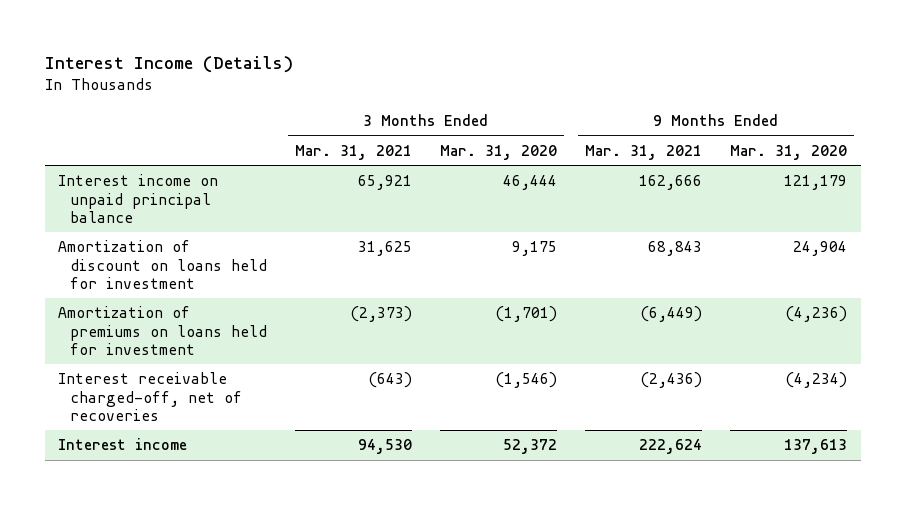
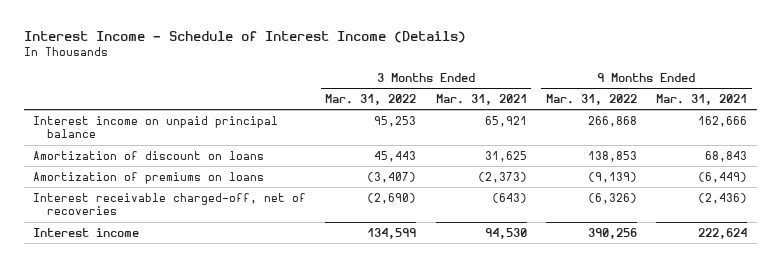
[44,55,293,73] Interest Income (Details) -> [23,30,466,43] Interest Income - Schedule of Interest Income (Details)
[439,144,557,160] Mar. 31, 2020 -> none
[729,144,847,160] Mar. 31, 2020 -> none
none -> [325,93,417,105] Mar. 31, 2022
none -> [545,93,637,105] Mar. 31, 2022
[58,240,268,290] Amortization of discount on loans held for investment -> [33,150,265,160] Amortization of discount on loans
[58,306,268,356] Amortization of premiums on loans held for investment -> [33,171,265,184] Amortization of premiums on loans

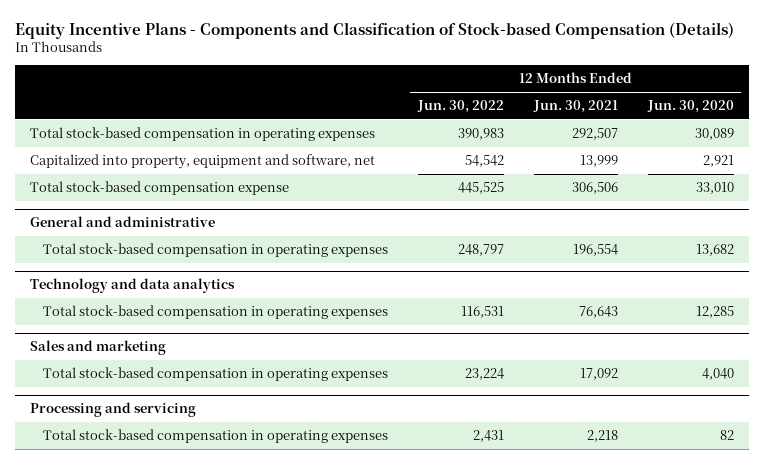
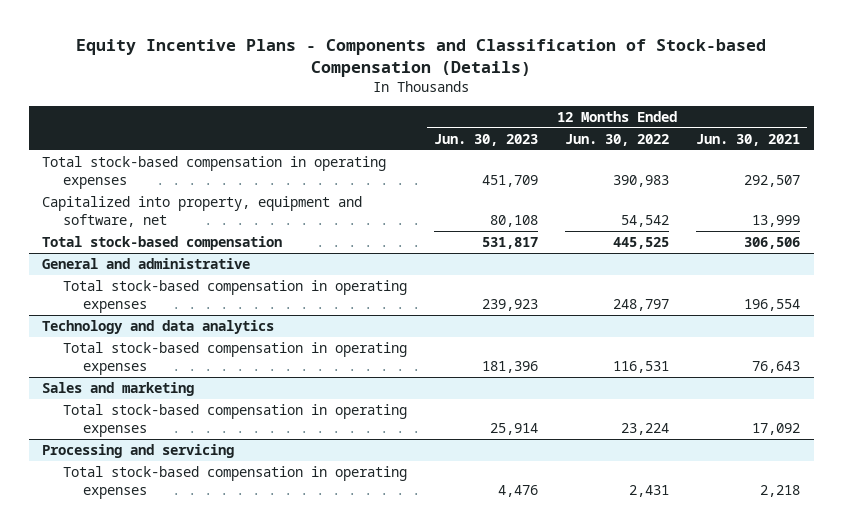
[646,100,734,114] Jun. 30, 2020 -> none
none -> [433,133,538,146] Jun. 30, 2023
[29,181,289,196] Total stock-based compensation expense -> [42,236,283,251] Total stock-based compensation

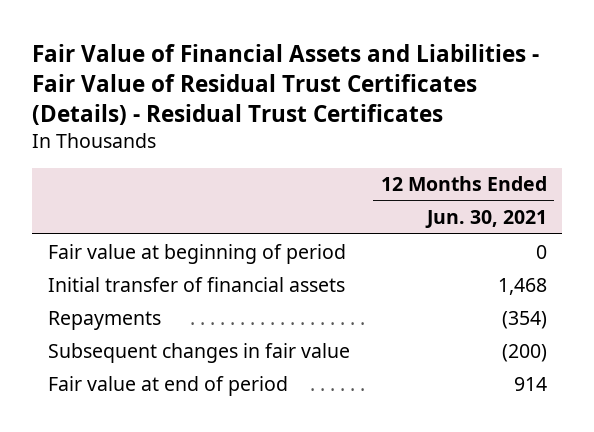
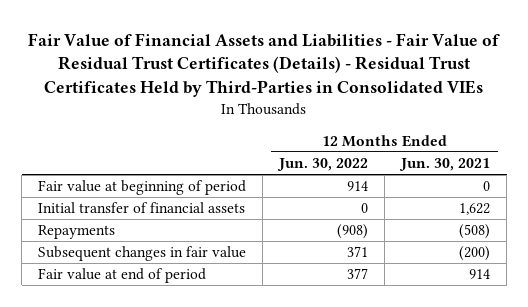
[31,44,539,126] Fair Value of Financial Assets and Liabilities - Fair Value of Residual Trust Certificates (Details) - Residual Trust Certificates -> [28,32,501,98] Fair Value of Financial Assets and Liabilities - Fair Value of Residual Trust Certificates (Details) - Residual Trust Certificates Held by Third-Parties in Consolidated VIEs
none -> [277,158,369,172] Jun. 30, 2022
[497,277,547,295] 1,468 -> [459,203,491,216] 1,622
[501,310,547,329] (354) -> [459,224,491,240] (508)

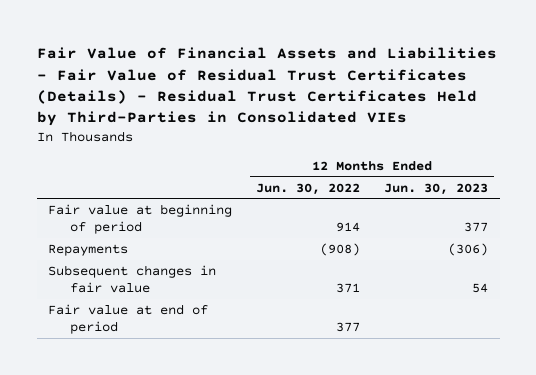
[399,158,491,172] Jun. 30, 2021 -> none
none -> [383,182,488,195] Jun. 30, 2023
[38,202,246,214] Initial transfer of financial assets -> none

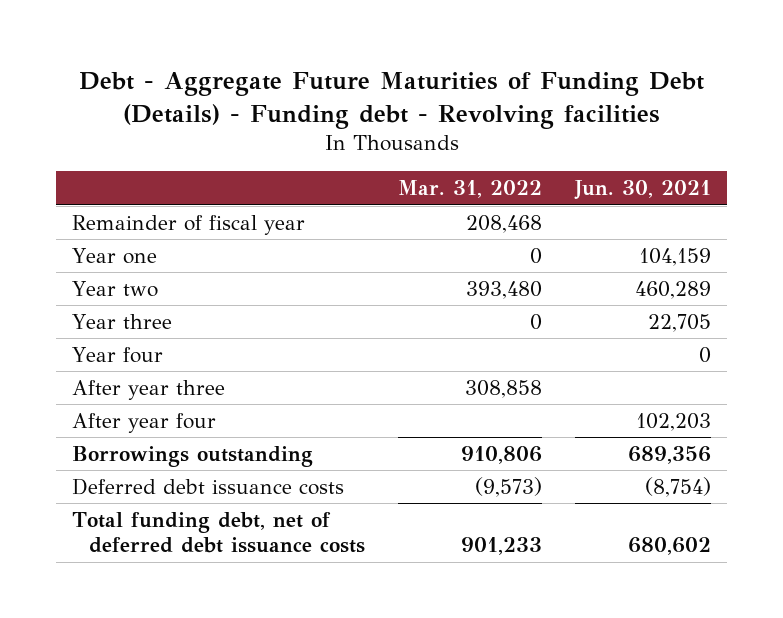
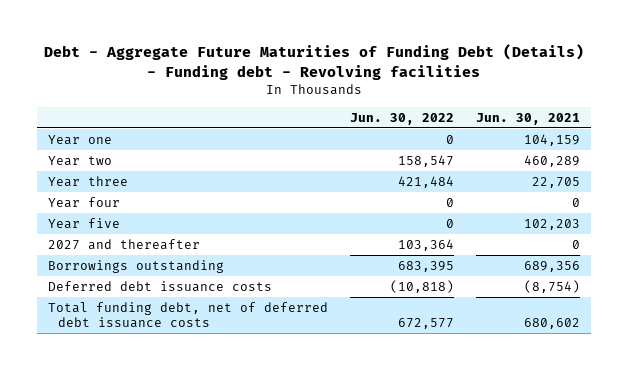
[398,180,543,199] Mar. 31, 2022 -> none
none -> [350,112,455,125] Jun. 30, 2022
[72,215,306,236] Remainder of fiscal year -> none
[72,380,226,401] After year three -> none
[72,413,217,434] After year four -> [48,218,121,230] Year five
none -> [48,239,201,251] 2027 and thereafter

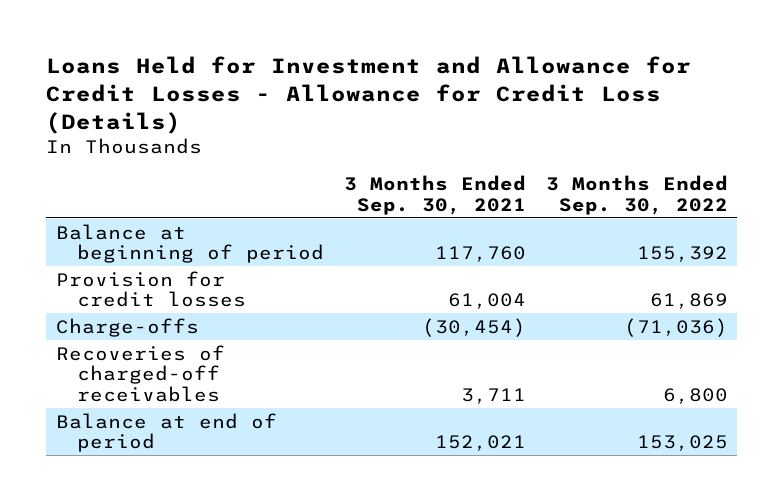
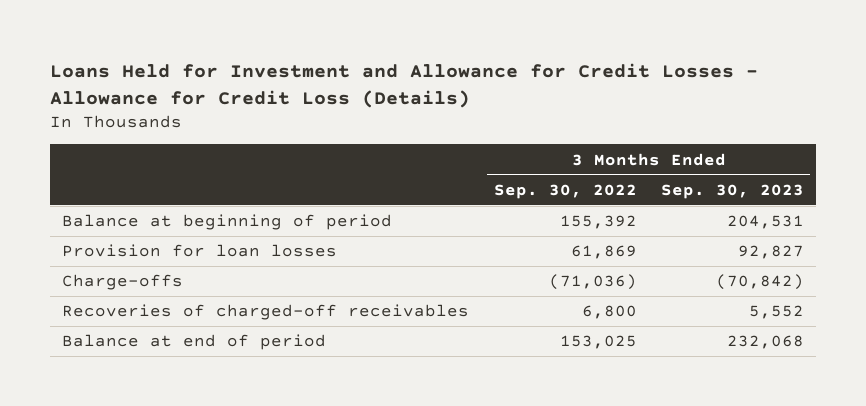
[344,175,527,215] 3 Months Ended Sep. 30, 2021 -> none
none -> [660,183,804,199] Sep. 30, 2023
[55,270,247,308] Provision for credit losses -> [62,244,338,258] Provision for loan losses

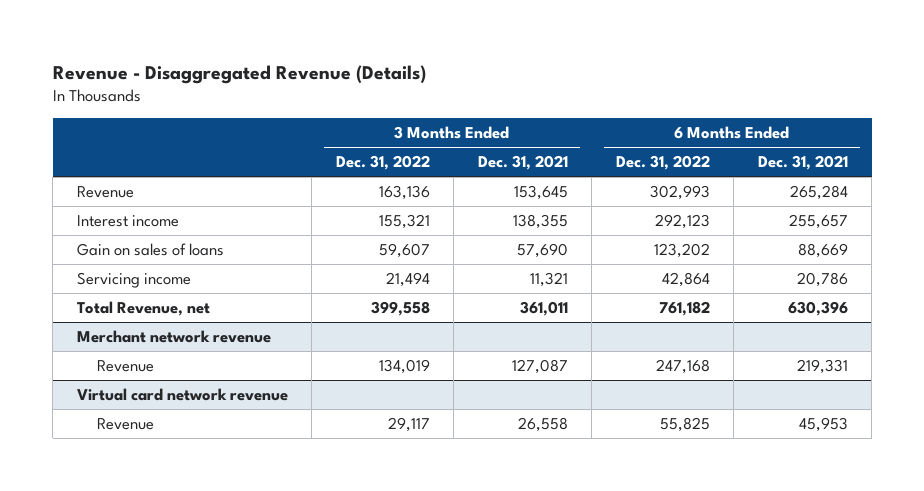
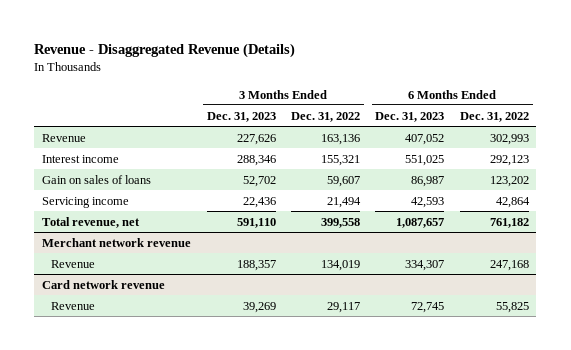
[477,155,568,171] Dec. 31, 2021 -> none
[757,155,848,171] Dec. 31, 2021 -> none
none -> [206,111,276,122] Dec. 31, 2023
none -> [375,111,445,122] Dec. 31, 2023
[76,301,210,317] Total Revenue, net -> [42,216,141,228] Total revenue, net
[76,388,288,402] Virtual card network revenue -> [42,279,166,289] Card network revenue

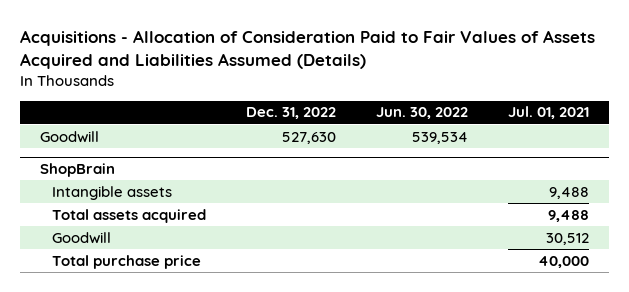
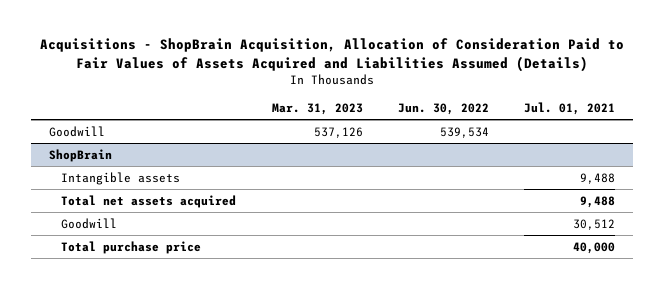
[20,29,596,69] Acquisitions - Allocation of Consideration Paid to Fair Values of Assets Acquired and Liabilities Assumed (Details) -> [39,38,624,72] Acquisitions - ShopBrain Acquisition, Allocation of Consideration Paid to Fair Values of Assets Acquired and Liabilities Assumed (Details)
[245,107,336,120] Dec. 31, 2022 -> none
none -> [271,102,363,115] Mar. 31, 2023
[51,208,206,223] Total assets acquired -> [61,194,237,208] Total net assets acquired

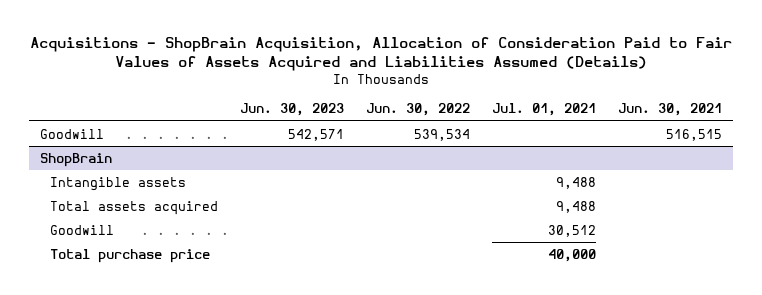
[271,102,363,115] Mar. 31, 2023 -> none
none -> [239,103,344,117] Jun. 30, 2023
none -> [618,103,723,117] Jun. 30, 2021
[61,194,237,208] Total net assets acquired -> [49,200,218,215] Total assets acquired

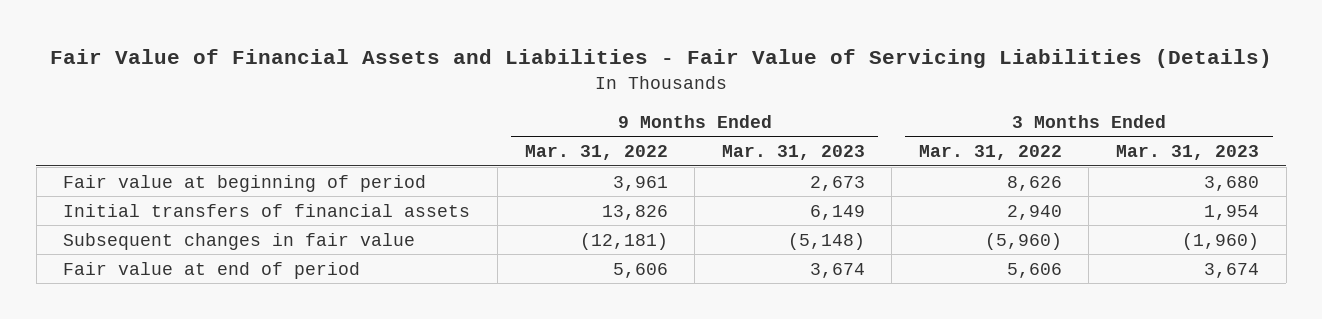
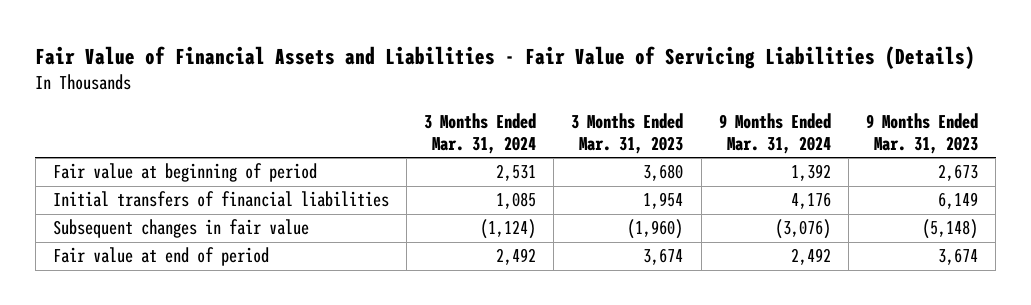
[524,145,668,161] Mar. 31, 2022 -> none
[918,145,1062,161] Mar. 31, 2022 -> none
none -> [424,112,537,154] 3 Months Ended Mar. 31, 2024
none -> [718,112,831,154] 9 Months Ended Mar. 31, 2024
[63,203,471,217] Initial transfers of financial assets -> [52,191,389,208] Initial transfers of financial liabilities

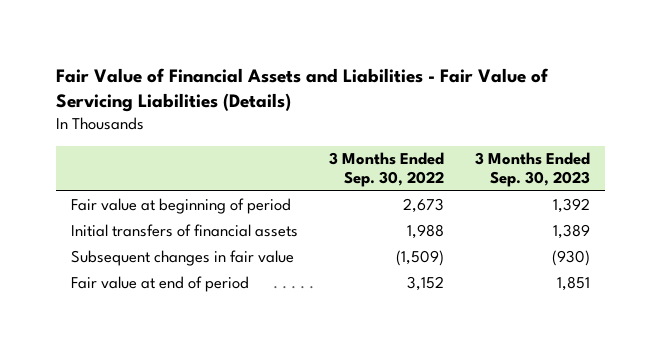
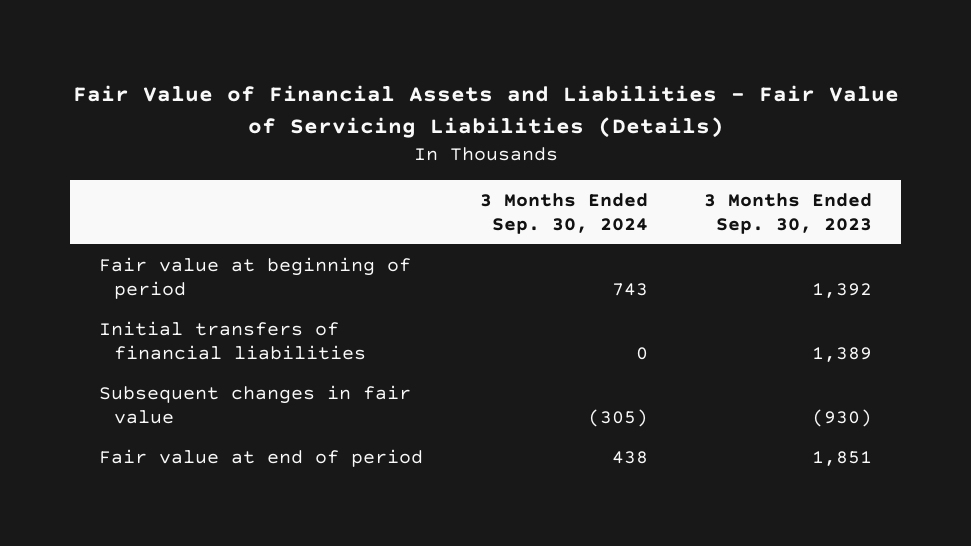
[328,152,444,188] 3 Months Ended Sep. 30, 2022 -> none
none -> [479,192,648,234] 3 Months Ended Sep. 30, 2024
[71,224,299,238] Initial transfers of financial assets -> [98,320,366,360] Initial transfers of financial liabilities

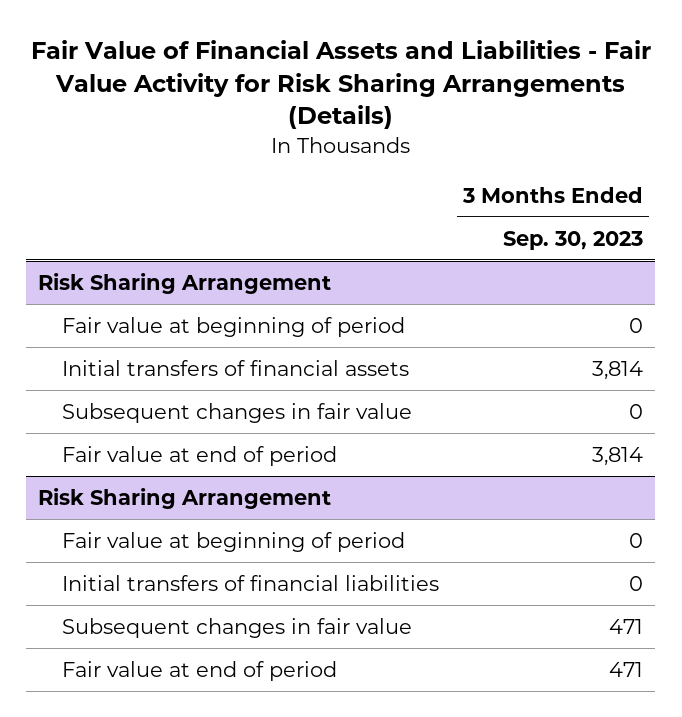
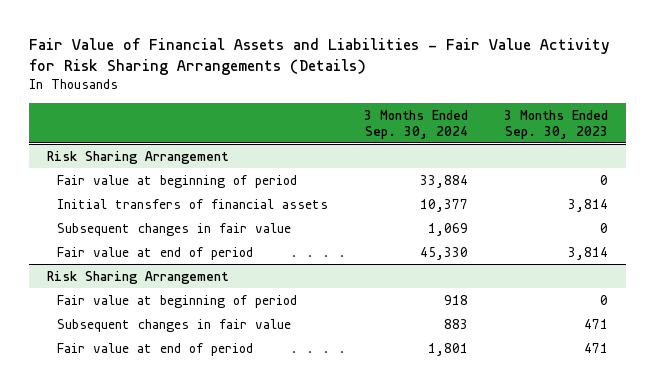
none -> [363,109,468,139] 3 Months Ended Sep. 30, 2024
[62,574,440,591] Initial transfers of financial liabilities -> none

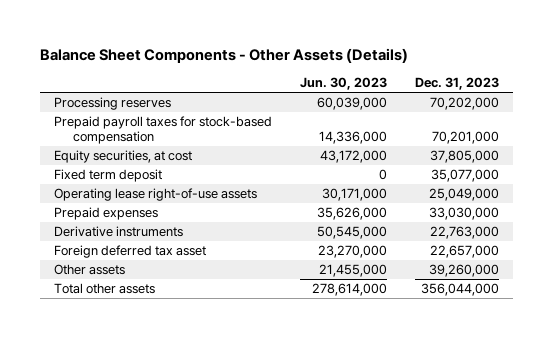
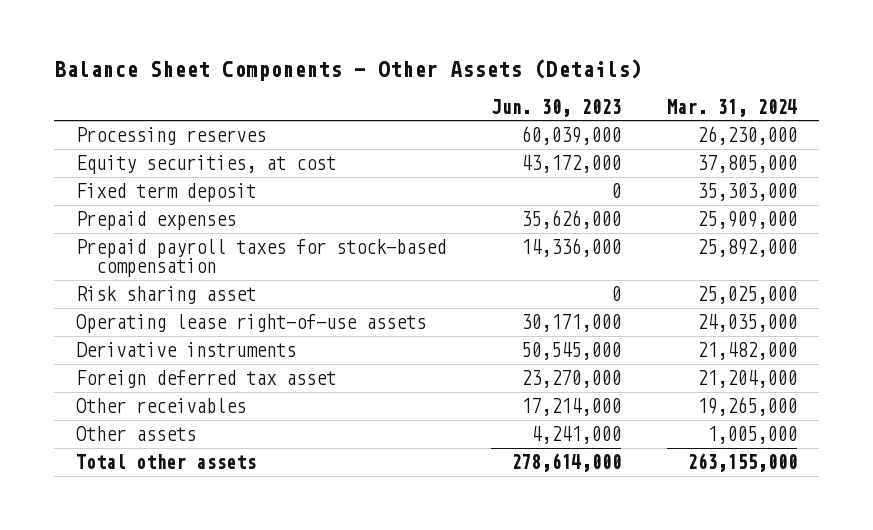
[414,77,499,91] Dec. 31, 2023 -> none
none -> [666,98,797,117] Mar. 31, 2024
[54,116,273,145] Prepaid payroll taxes for stock-based compensation -> [76,238,447,278] Prepaid payroll taxes for stock-based compensation
none -> [76,285,257,304] Risk sharing asset
[54,188,258,202] Operating lease right-of-use assets -> [76,313,427,333] Operating lease right-of-use assets
none -> [76,397,247,413] Other receivables
[319,264,388,278] 21,455,000 -> [531,425,622,444] 4,241,000

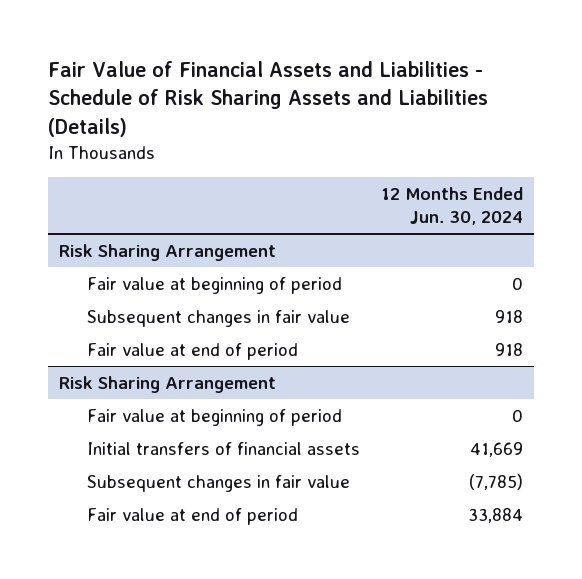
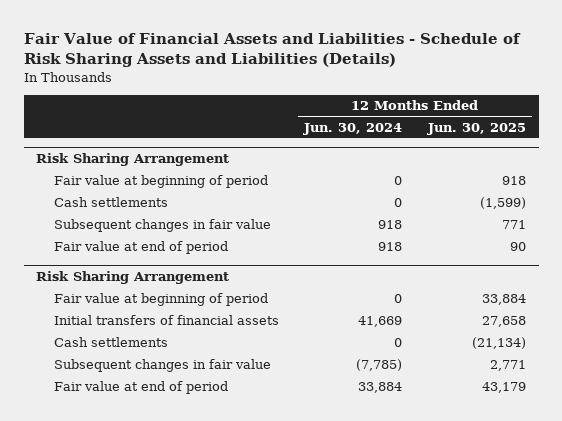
none -> [426,122,526,135] Jun. 30, 2025
none -> [53,196,168,207] Cash settlements
none -> [53,336,168,347] Cash settlements

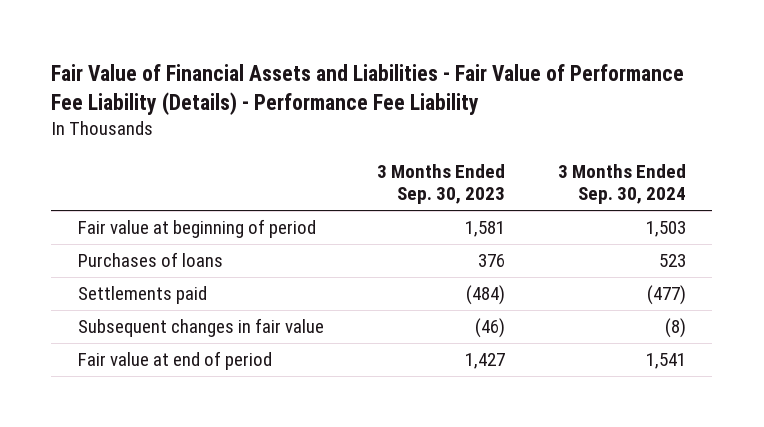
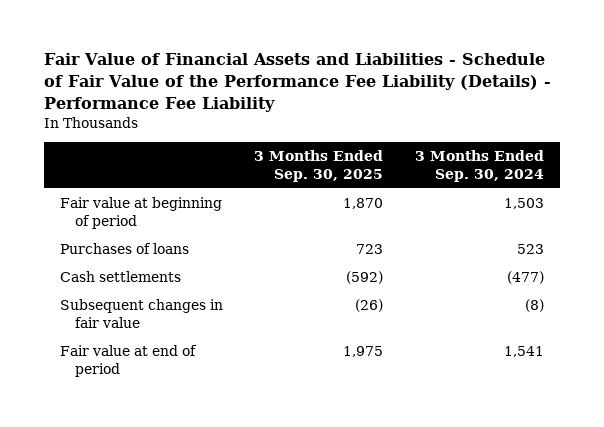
[51,63,685,115] Fair Value of Financial Assets and Liabilities - Fair Value of Performance Fee Liability (Details) - Performance Fee Liability -> [43,53,551,112] Fair Value of Financial Assets and Liabilities - Schedule of Fair Value of the Performance Fee Liability (Details) - Performance Fee Liability
[376,163,505,205] 3 Months Ended Sep. 30, 2023 -> none
none -> [254,149,384,182] 3 Months Ended Sep. 30, 2025
[77,286,207,305] Settlements paid -> [59,271,181,283] Cash settlements

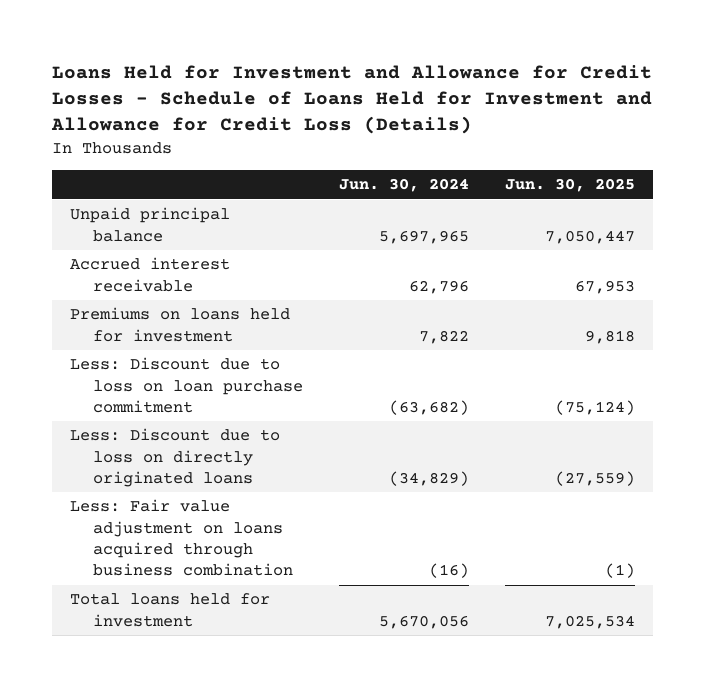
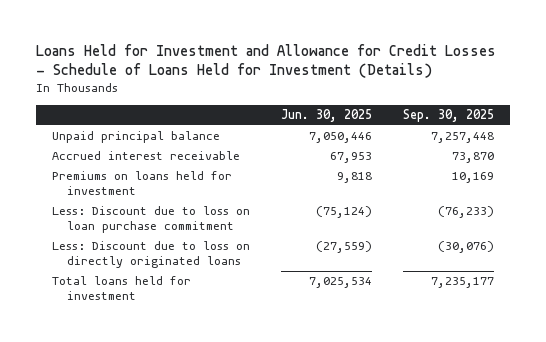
[50,64,652,135] Loans Held for Investment and Allowance for Credit Losses - Schedule of Loans Held for Investment and Allowance for Credit Loss (Details) -> [36,43,497,79] Loans Held for Investment and Allowance for Credit Losses - Schedule of Loans Held for Investment (Details)
[338,178,469,193] Jun. 30, 2024 -> none
none -> [403,109,495,123] Sep. 30, 2025
[544,229,635,244] 7,050,447 -> [308,132,372,144] 7,050,446
[69,499,293,577] Less: Fair value adjustment on loans acquired through business combination -> none

